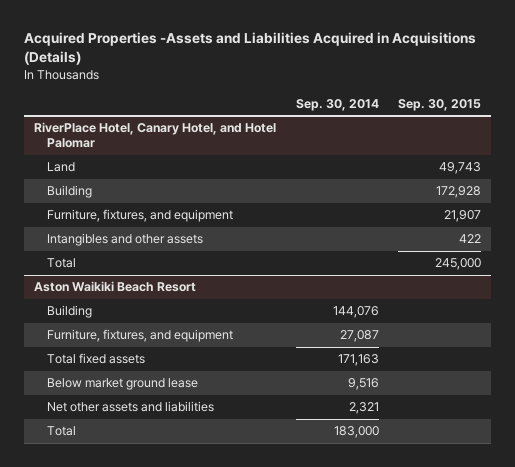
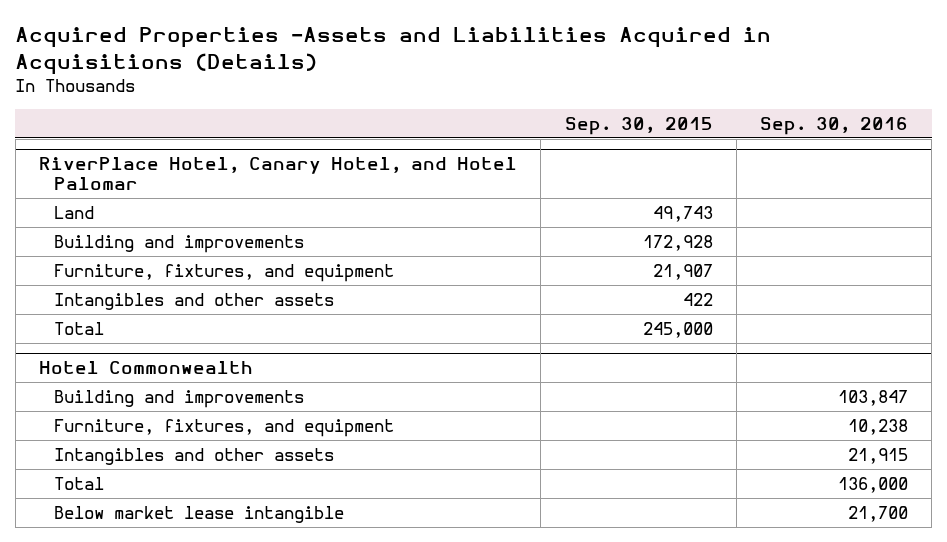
[295,98,379,111] Sep. 30, 2014 -> none
none -> [760,117,909,136] Sep. 30, 2016
[46,185,92,199] Building -> [53,234,304,253] Building and improvements
[33,281,196,293] Aston Waikiki Beach Resort -> none
[46,305,92,319] Building -> none
[46,329,233,343] Furniture, fixtures, and equipment -> none
[46,353,145,365] Total fixed assets -> none
[46,378,198,391] Below market ground lease -> none
[46,401,214,413] Net other assets and liabilities -> none
[46,426,76,437] Total -> none
none -> [39,360,254,374] Hotel Commonwealth
none -> [53,389,304,408] Building and improvements
none -> [53,418,394,437] Furniture, fixtures, and equipment
none -> [53,447,334,465] Intangibles and other assets
none -> [53,476,104,490] Total
none -> [53,505,344,523] Below market lease intangible

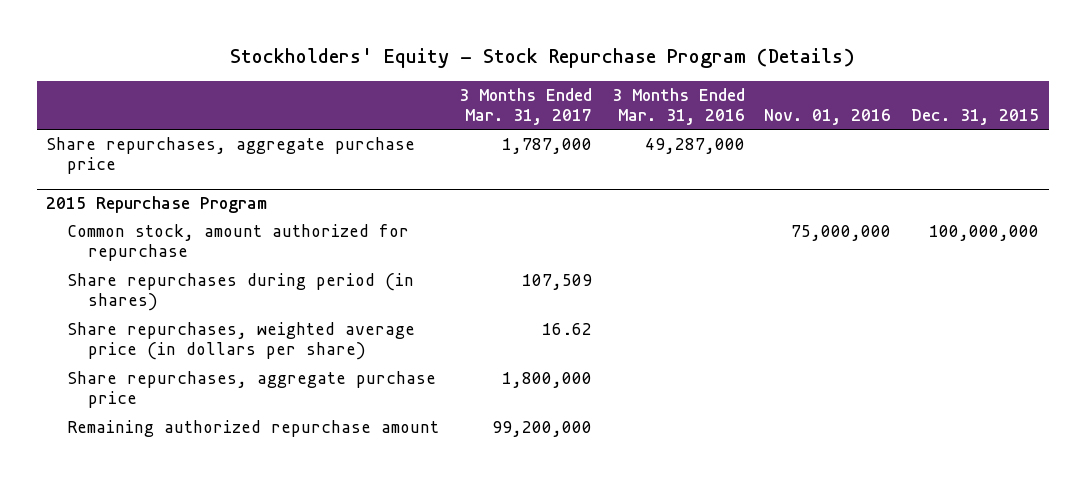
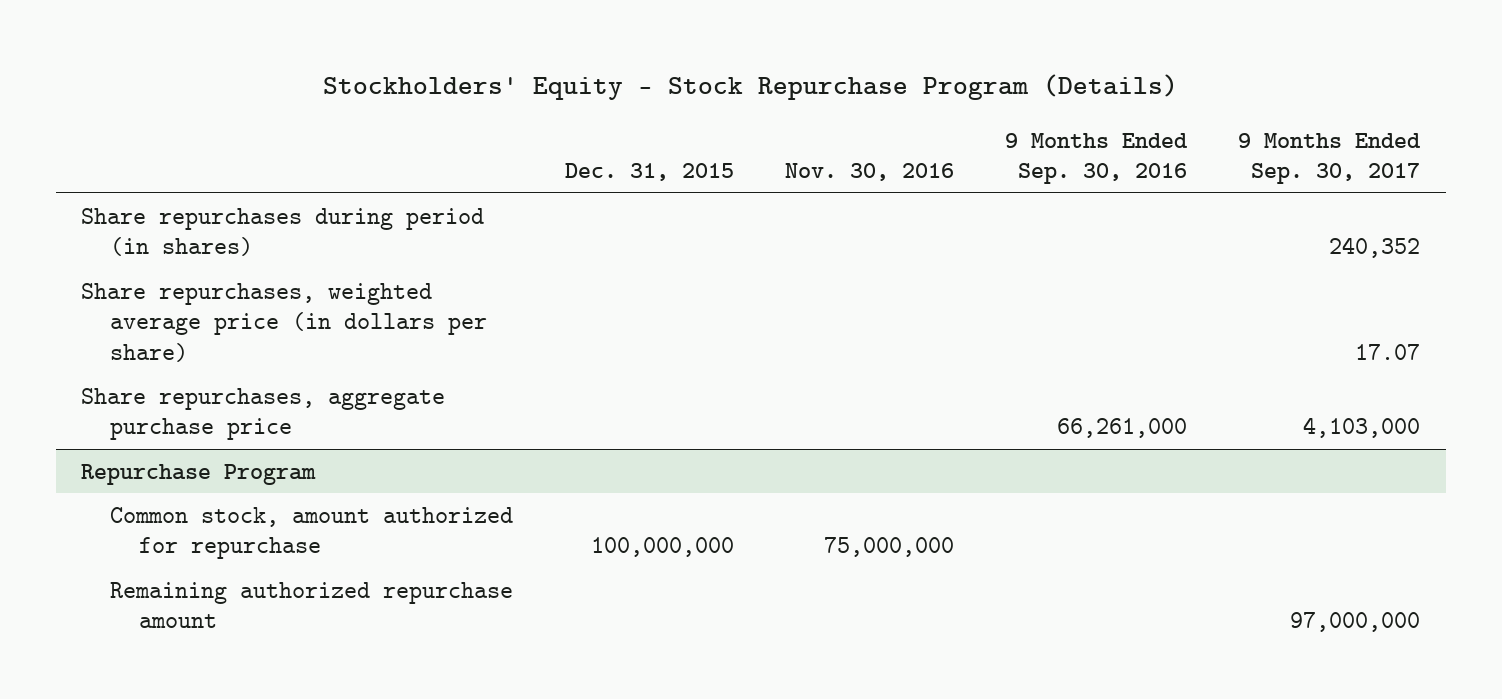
[459,87,593,126] 3 Months Ended Mar. 31, 2017 -> none
[611,87,745,126] 3 Months Ended Mar. 31, 2016 -> none
[764,109,892,126] Nov. 01, 2016 -> none
none -> [784,163,954,182] Nov. 30, 2016
none -> [1004,132,1188,185] 9 Months Ended Sep. 30, 2016
none -> [1238,132,1422,185] 9 Months Ended Sep. 30, 2017
none -> [81,207,485,257] Share repurchases during period (in shares)
none -> [81,282,488,362] Share repurchases, weighted average price (in dollars per share)
[46,196,268,214] 2015 Repurchase Program -> [81,463,317,485] Repurchase Program
[67,273,415,312] Share repurchases during period (in shares) -> none
[67,322,416,361] Share repurchases, weighted average price (in dollars per share) -> none
[67,371,437,409] Share repurchases, aggregate purchase price -> none

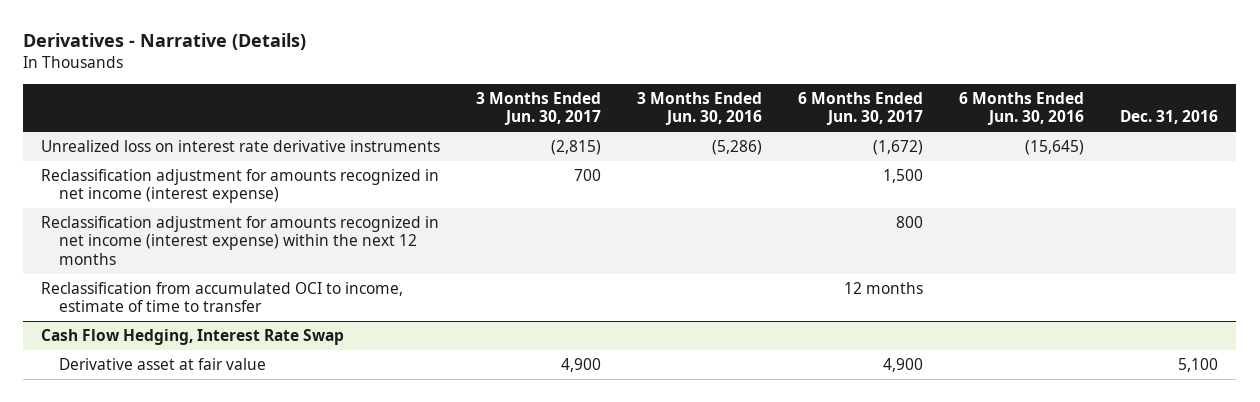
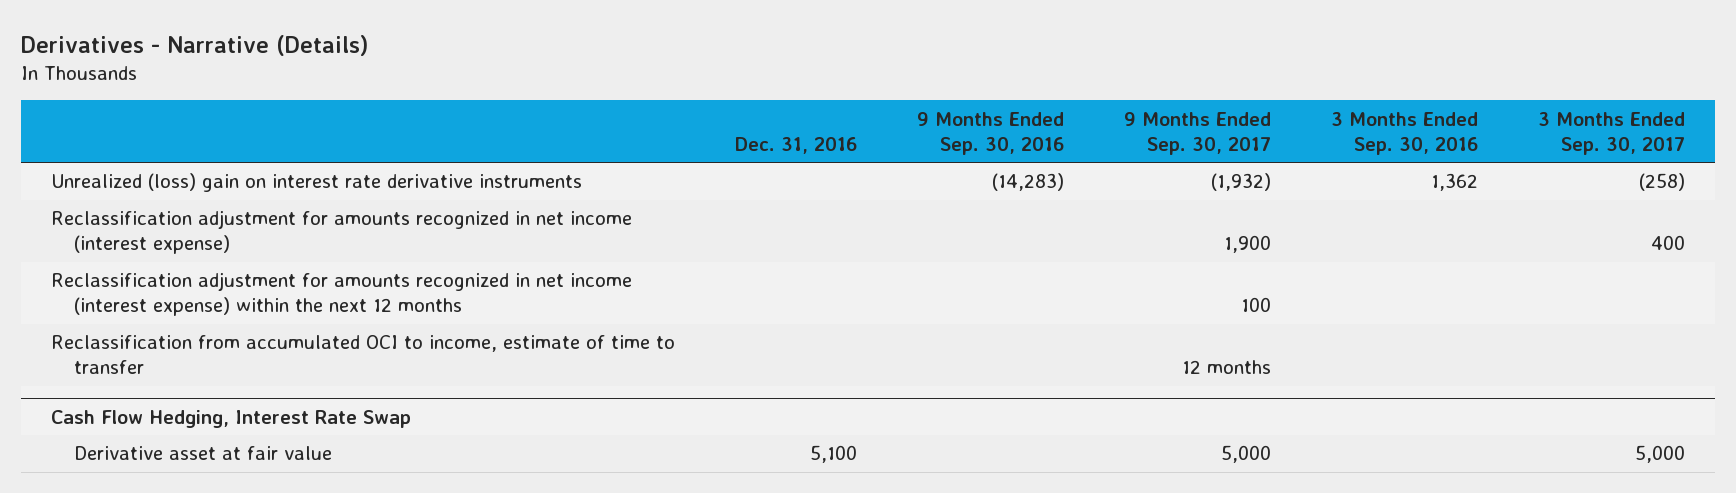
[476,91,602,126] 3 Months Ended Jun. 30, 2017 -> none
[637,91,763,126] 3 Months Ended Jun. 30, 2016 -> none
[798,91,924,126] 6 Months Ended Jun. 30, 2017 -> none
[959,91,1085,126] 6 Months Ended Jun. 30, 2016 -> none
none -> [917,111,1065,155] 9 Months Ended Sep. 30, 2016
none -> [1124,111,1272,155] 9 Months Ended Sep. 30, 2017
none -> [1331,111,1479,155] 3 Months Ended Sep. 30, 2016
none -> [1538,111,1686,155] 3 Months Ended Sep. 30, 2017
[41,139,441,152] Unrealized loss on interest rate derivative instruments -> [51,173,583,193] Unrealized (loss) gain on interest rate derivative instruments

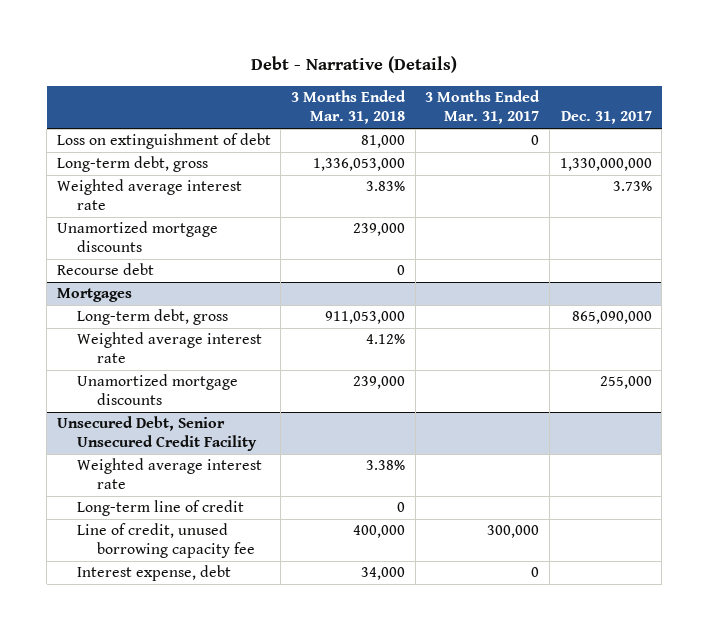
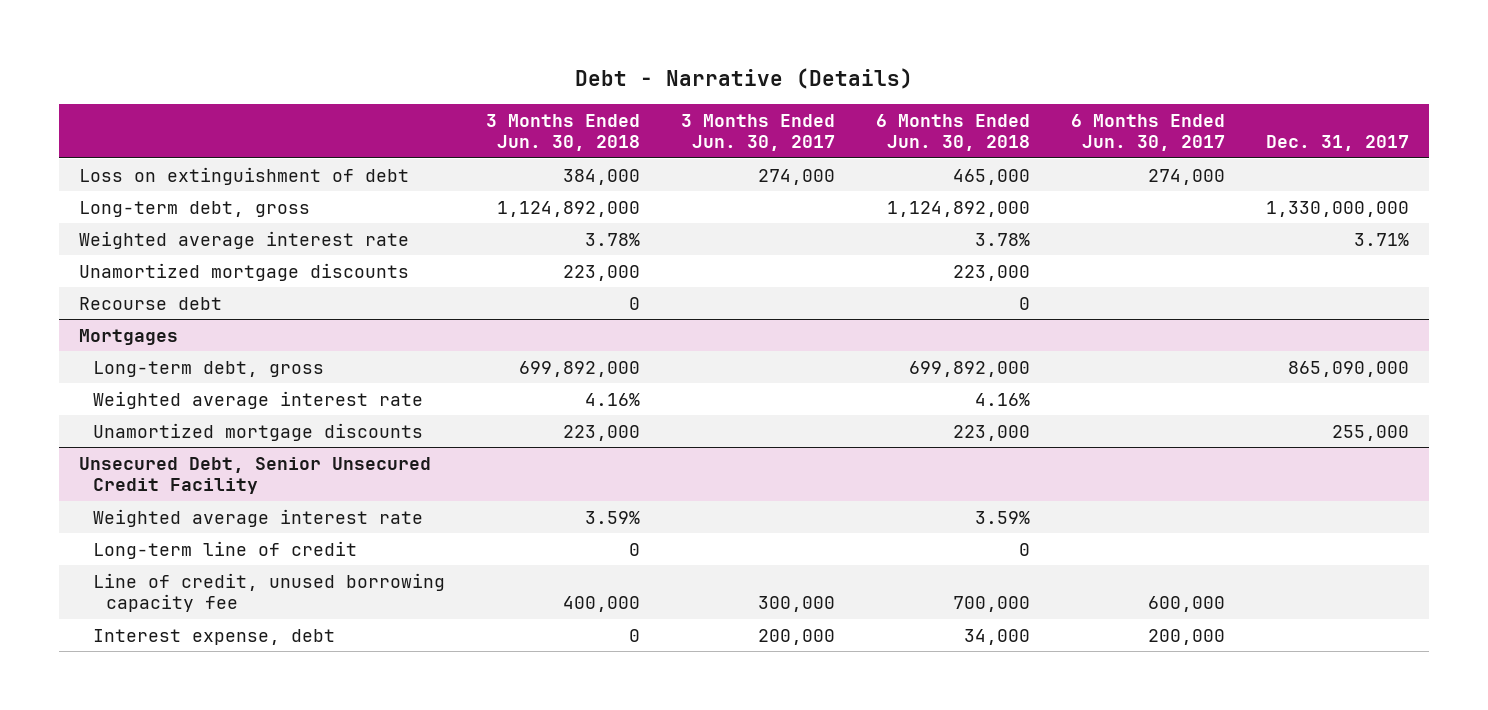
[290,90,406,125] 3 Months Ended Mar. 31, 2018 -> none
[425,90,541,125] 3 Months Ended Mar. 31, 2017 -> none
none -> [485,113,640,152] 3 Months Ended Jun. 30, 2018
none -> [680,113,835,152] 3 Months Ended Jun. 30, 2017
none -> [875,113,1030,152] 6 Months Ended Jun. 30, 2018
none -> [1070,113,1225,152] 6 Months Ended Jun. 30, 2017
[612,181,652,192] 3.73% -> [1353,232,1409,246] 3.71%

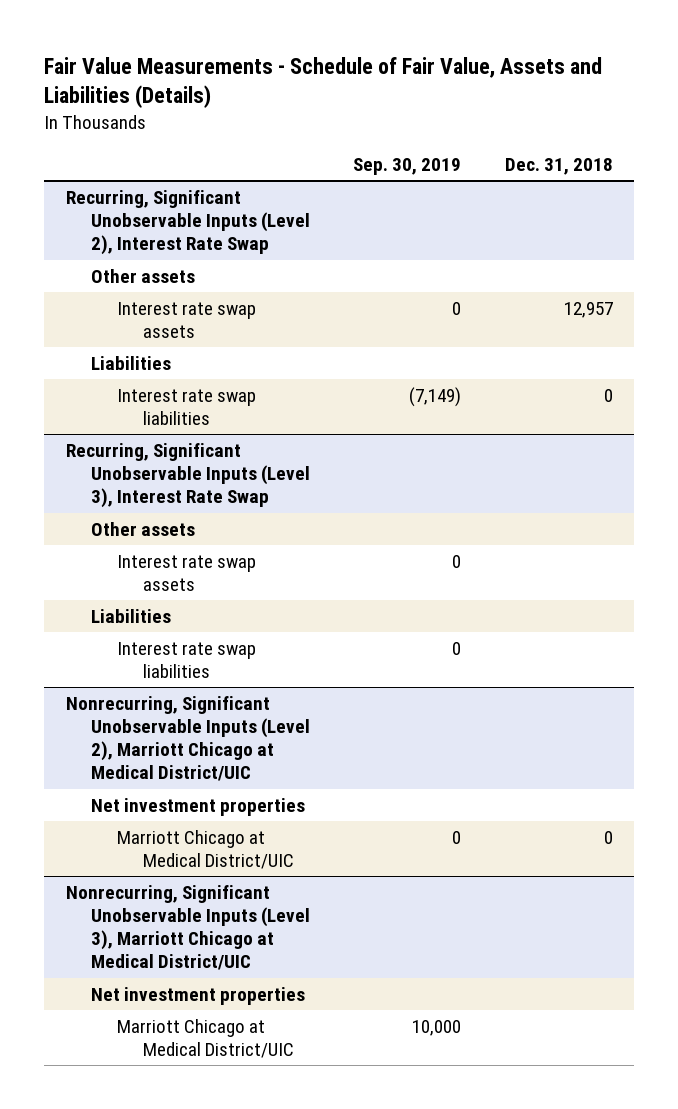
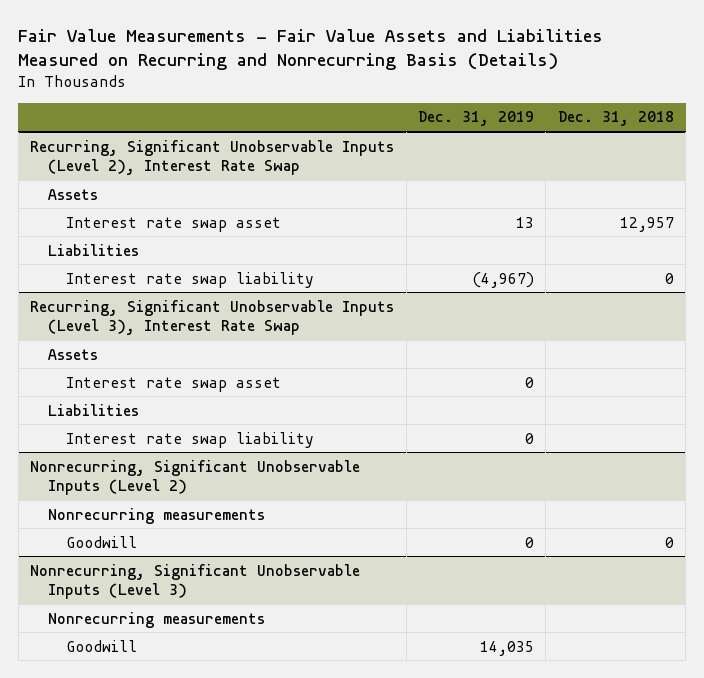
[44,56,603,109] Fair Value Measurements - Schedule of Fair Value, Assets and Liabilities (Details) -> [18,29,604,71] Fair Value Measurements - Fair Value Assets and Liabilities Measured on Recurring and Nonrecurring Basis (Details)
[353,158,462,176] Sep. 30, 2019 -> none
none -> [417,111,534,127] Dec. 31, 2019
[91,268,196,283] Other assets -> [48,188,99,200] Assets
[116,301,256,339] Interest rate swap assets -> [66,216,282,232] Interest rate swap asset
[116,388,256,426] Interest rate swap liabilities -> [66,271,315,288] Interest rate swap liability
[91,521,196,536] Other assets -> [48,348,99,360] Assets
[116,554,256,592] Interest rate swap assets -> [66,376,282,392] Interest rate swap asset
[91,797,306,816] Net investment properties -> none
[116,829,294,870] Marriott Chicago at Medical District/UIC -> none
[91,986,306,1005] Net investment properties -> none
[116,1018,294,1059] Marriott Chicago at Medical District/UIC -> none
[116,641,256,679] Interest rate swap liabilities -> [66,431,315,448] Interest rate swap liability
[65,695,311,782] Nonrecurring, Significant Unobservable Inputs (Level 2), Marriott Chicago at Medical District/UIC -> [30,459,361,495] Nonrecurring, Significant Unobservable Inputs (Level 2)
none -> [48,507,266,524] Nonrecurring measurements
none -> [66,535,138,548] Goodwill
[65,884,311,971] Nonrecurring, Significant Unobservable Inputs (Level 3), Marriott Chicago at Medical District/UIC -> [30,563,361,599] Nonrecurring, Significant Unobservable Inputs (Level 3)
none -> [48,611,266,628] Nonrecurring measurements
none -> [66,639,138,652] Goodwill

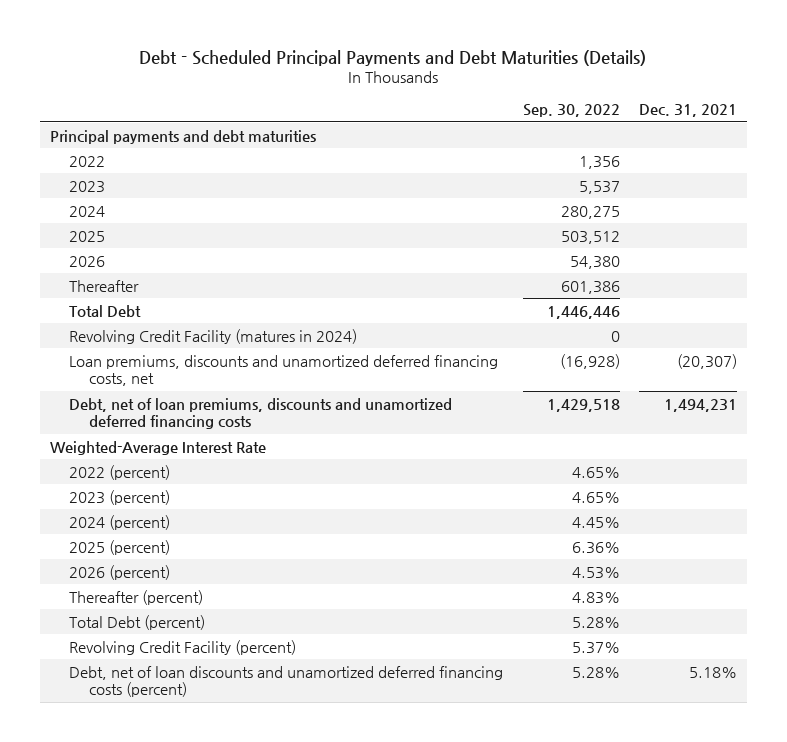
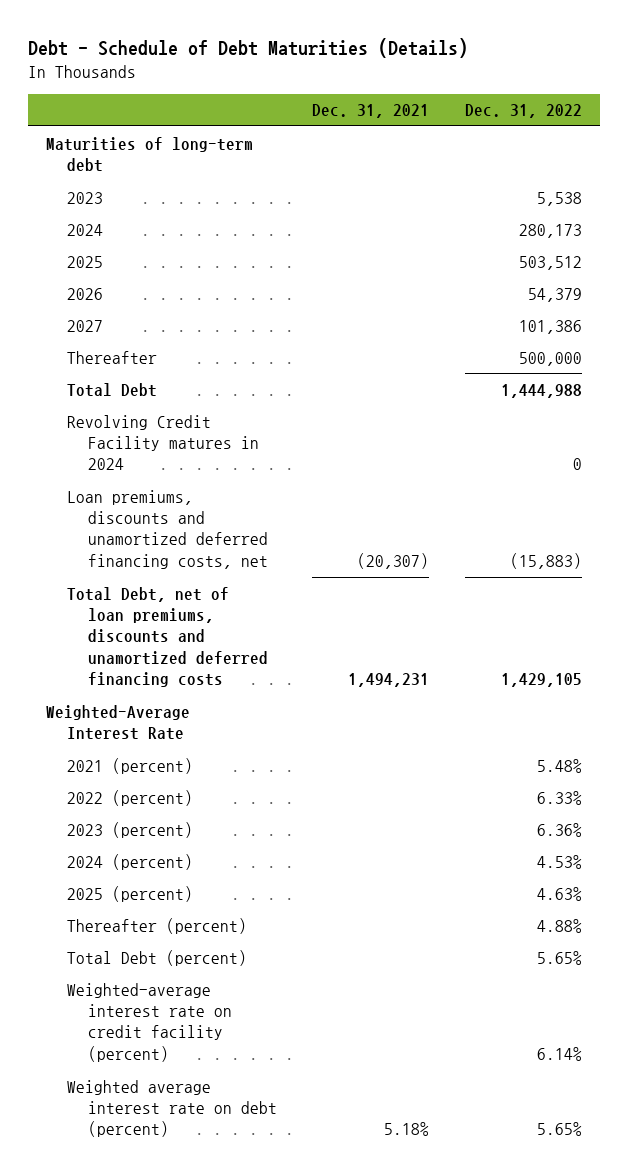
[139,49,647,66] Debt - Scheduled Principal Payments and Debt Maturities (Details) -> [28,38,469,59] Debt - Schedule of Debt Maturities (Details)
[522,104,620,118] Sep. 30, 2022 -> none
none -> [464,104,582,119] Dec. 31, 2022
[69,155,106,167] 2022 -> none
[49,129,316,144] Principal payments and debt maturities -> [45,136,253,172] Maturities of long-term debt
none -> [66,319,103,332] 2027
[69,328,358,344] Revolving Credit Facility (matures in 2024) -> [66,414,259,471] Revolving Credit Facility matures in 2024
[69,397,453,430] Debt, net of loan premiums, discounts and unamortized deferred financing costs -> [66,586,268,688] Total Debt, net of loan premiums, discounts and unamortized deferred financing costs
none -> [66,757,193,774] 2021 (percent)
[69,564,171,580] 2026 (percent) -> none
[69,639,297,655] Revolving Credit Facility (percent) -> [66,982,232,1062] Weighted-average interest rate on credit facility (percent)
[69,665,504,698] Debt, net of loan discounts and unamortized deferred financing costs (percent) -> [66,1079,277,1138] Weighted average interest rate on debt (percent)

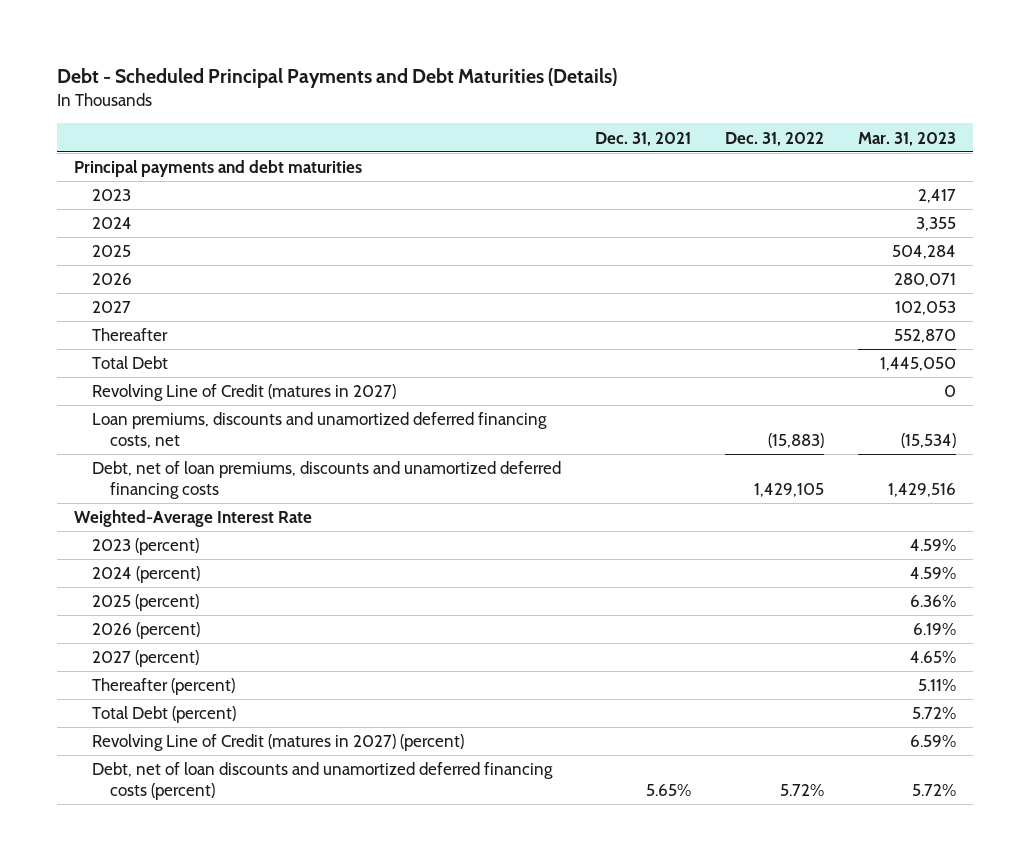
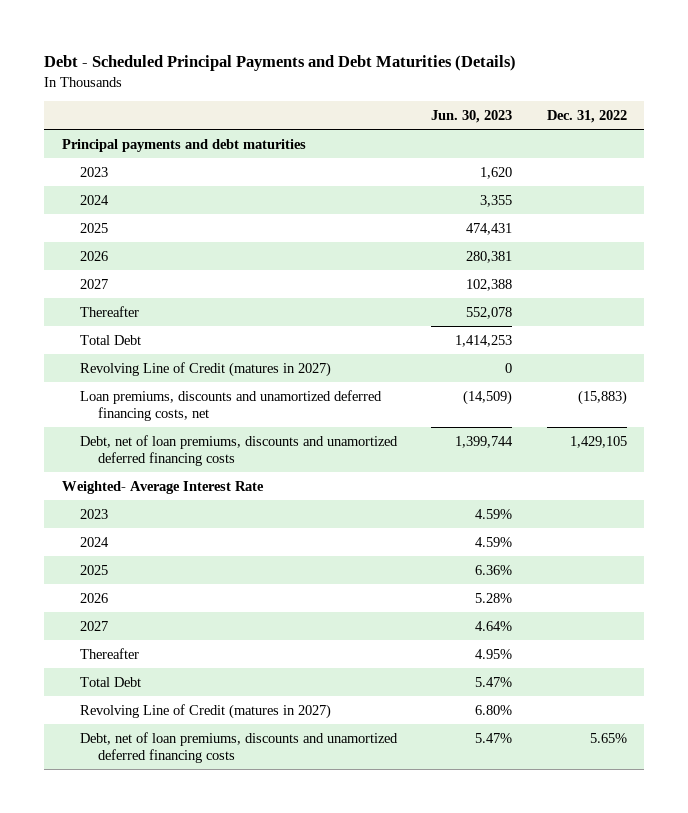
[595,131,692,146] Dec. 31, 2021 -> none
[858,131,957,146] Mar. 31, 2023 -> none
none -> [431,110,513,124] Jun. 30, 2023
[74,510,313,528] Weighted-Average Interest Rate -> [61,480,264,494] Weighted- Average Interest Rate
[91,538,199,556] 2023 (percent) -> [79,508,108,519] 2023
[91,566,200,584] 2024 (percent) -> [79,536,109,547] 2024
[91,594,199,612] 2025 (percent) -> [79,564,108,575] 2025
[91,622,200,640] 2026 (percent) -> [79,592,108,603] 2026
[91,650,199,668] 2027 (percent) -> [79,620,108,631] 2027
[91,678,235,696] Thereafter (percent) -> [79,647,139,659] Thereafter
[91,706,236,724] Total Debt (percent) -> [79,676,141,687] Total Debt
[91,734,464,752] Revolving Line of Credit (matures in 2027) (percent) -> [79,703,331,719] Revolving Line of Credit (matures in 2027)
[91,762,553,800] Debt, net of loan discounts and unamortized deferred financing costs (percent) -> [79,731,398,763] Debt, net of loan premiums, discounts and unamortized deferred financing costs
[780,783,825,796] 5.72% -> [589,732,627,743] 5.65%

